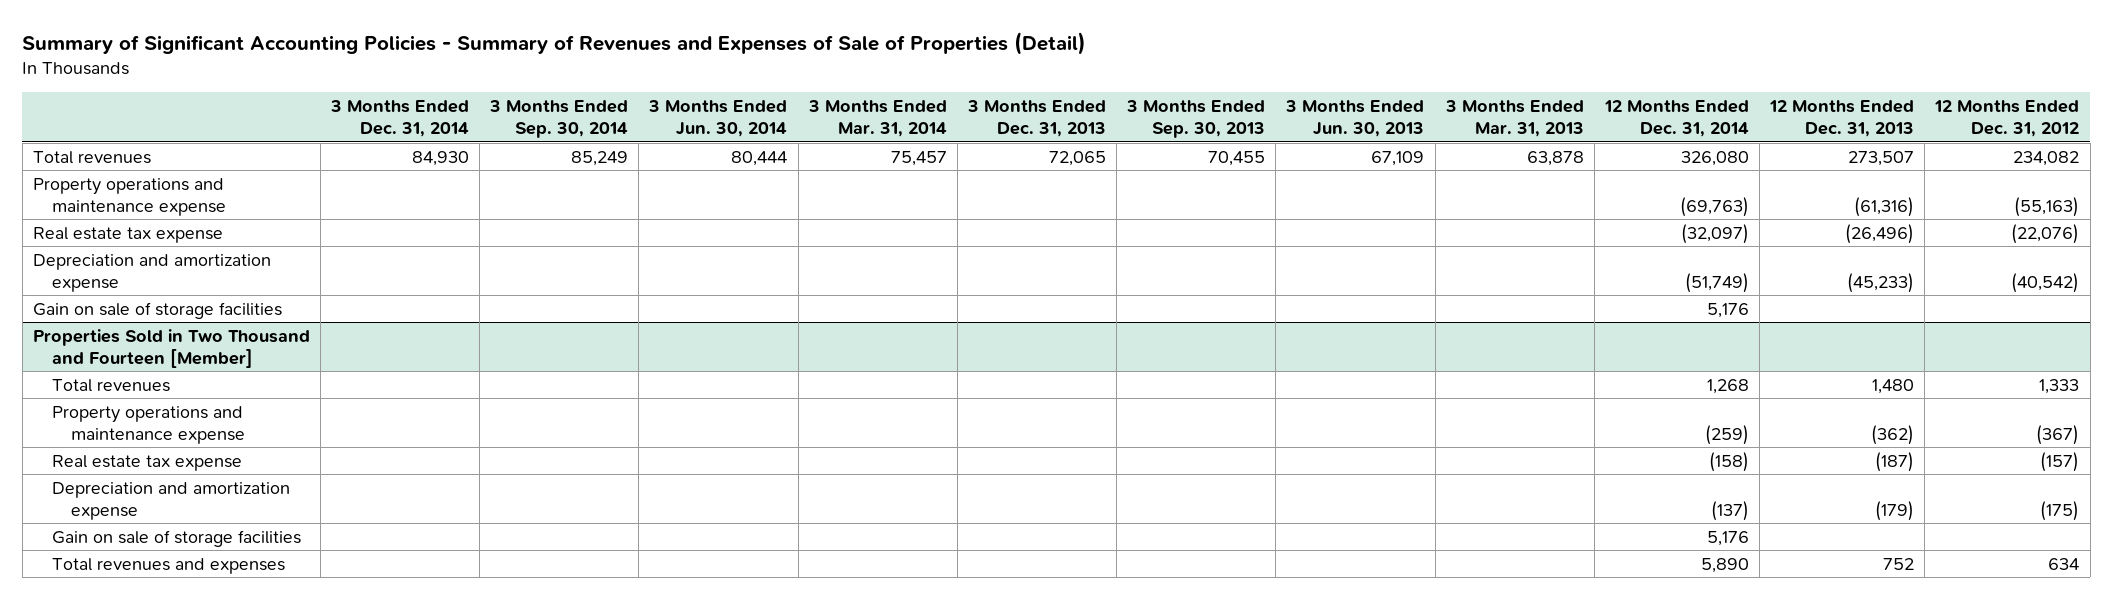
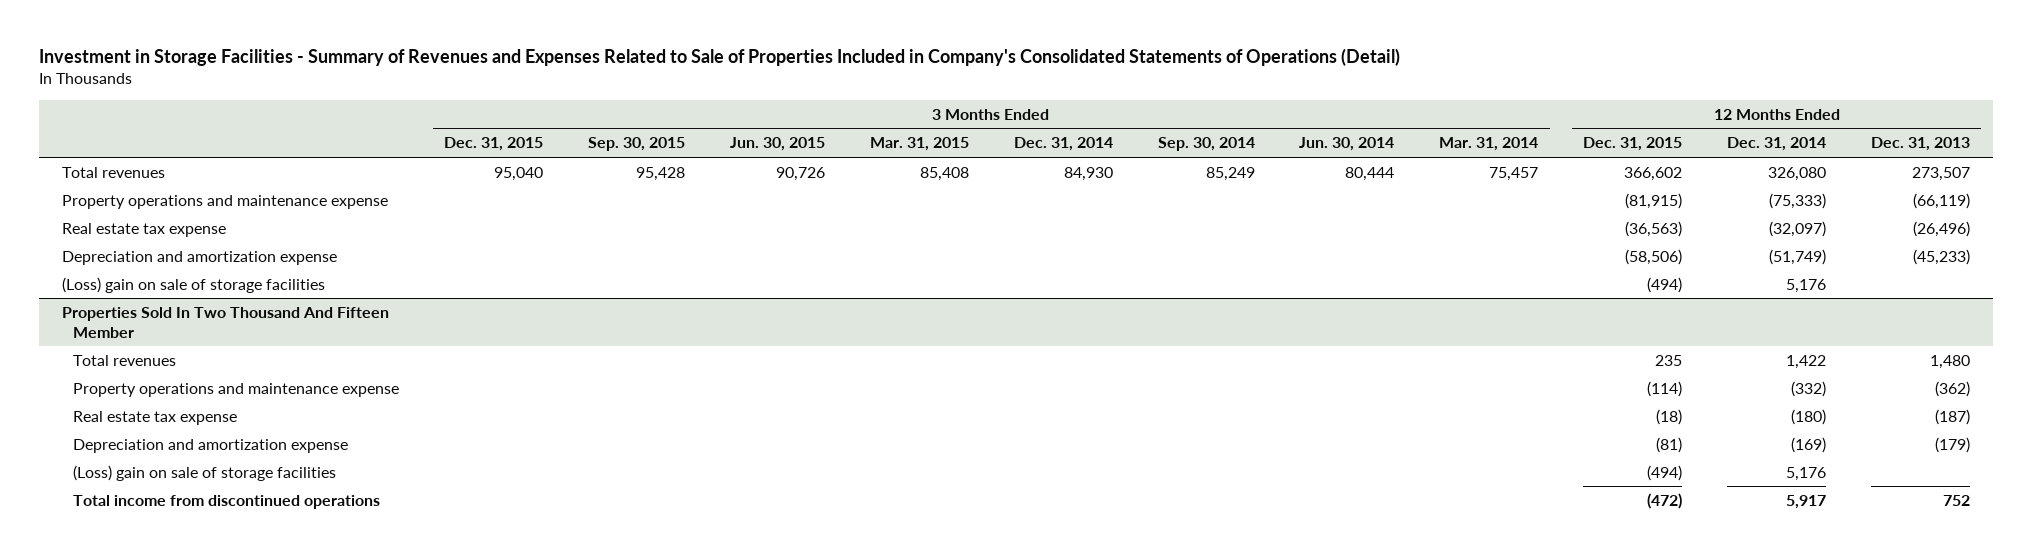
[22,31,1087,55] Summary of Significant Accounting Policies - Summary of Revenues and Expenses of Sale of Properties (Detail) -> [39,48,1401,67] Investment in Storage Facilities - Summary of Revenues and Expenses Related to Sale of Properties Included in Company's Consolidated Statements of Operations (Detail)
[966,99,1106,138] 3 Months Ended Dec. 31, 2013 -> none
[1126,99,1266,139] 3 Months Ended Sep. 30, 2013 -> none
[1285,99,1425,138] 3 Months Ended Jun. 30, 2013 -> none
[1444,99,1584,138] 3 Months Ended Mar. 31, 2013 -> none
[1934,99,2080,138] 12 Months Ended Dec. 31, 2012 -> none
none -> [443,137,543,152] Dec. 31, 2015
none -> [587,137,685,152] Sep. 30, 2015
none -> [729,137,825,152] Jun. 30, 2015
none -> [869,137,969,152] Mar. 31, 2015
none -> [1583,137,1683,152] Dec. 31, 2015
[1679,196,1749,217] (69,763) -> [1769,192,1827,209] (75,333)
[1854,196,1915,217] (61,316) -> [1913,192,1971,209] (66,119)
[52,557,286,574] Total revenues and expenses -> none
[32,301,282,319] Gain on sale of storage facilities -> [61,276,325,293] (Loss) gain on sale of storage facilities
[32,328,310,368] Properties Sold in Two Thousand and Fourteen [Member] -> [61,306,389,338] Properties Sold In Two Thousand And Fifteen Member
[1706,378,1749,394] 1,268 -> [1786,354,1827,369] 1,422
[1704,424,1749,445] (259) -> [1791,380,1827,397] (332)
[1708,451,1749,472] (158) -> [1791,408,1827,425] (180)
[1710,500,1749,521] (137) -> [1791,436,1827,453] (169)
[52,529,302,547] Gain on sale of storage facilities -> [72,464,336,481] (Loss) gain on sale of storage facilities
none -> [72,494,380,509] Total income from discontinued operations

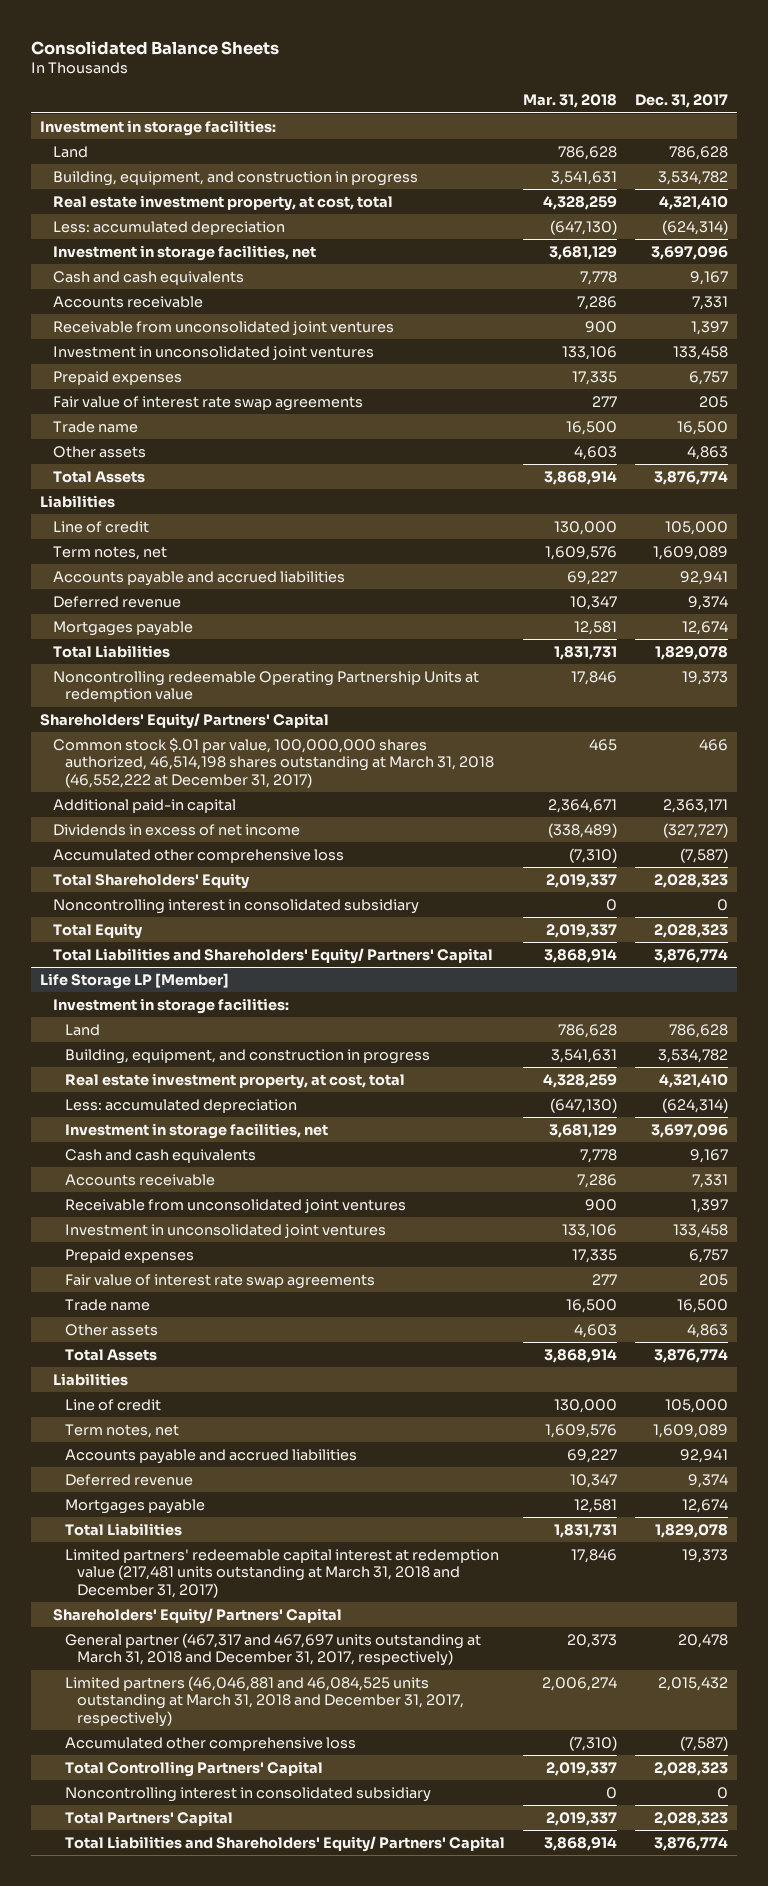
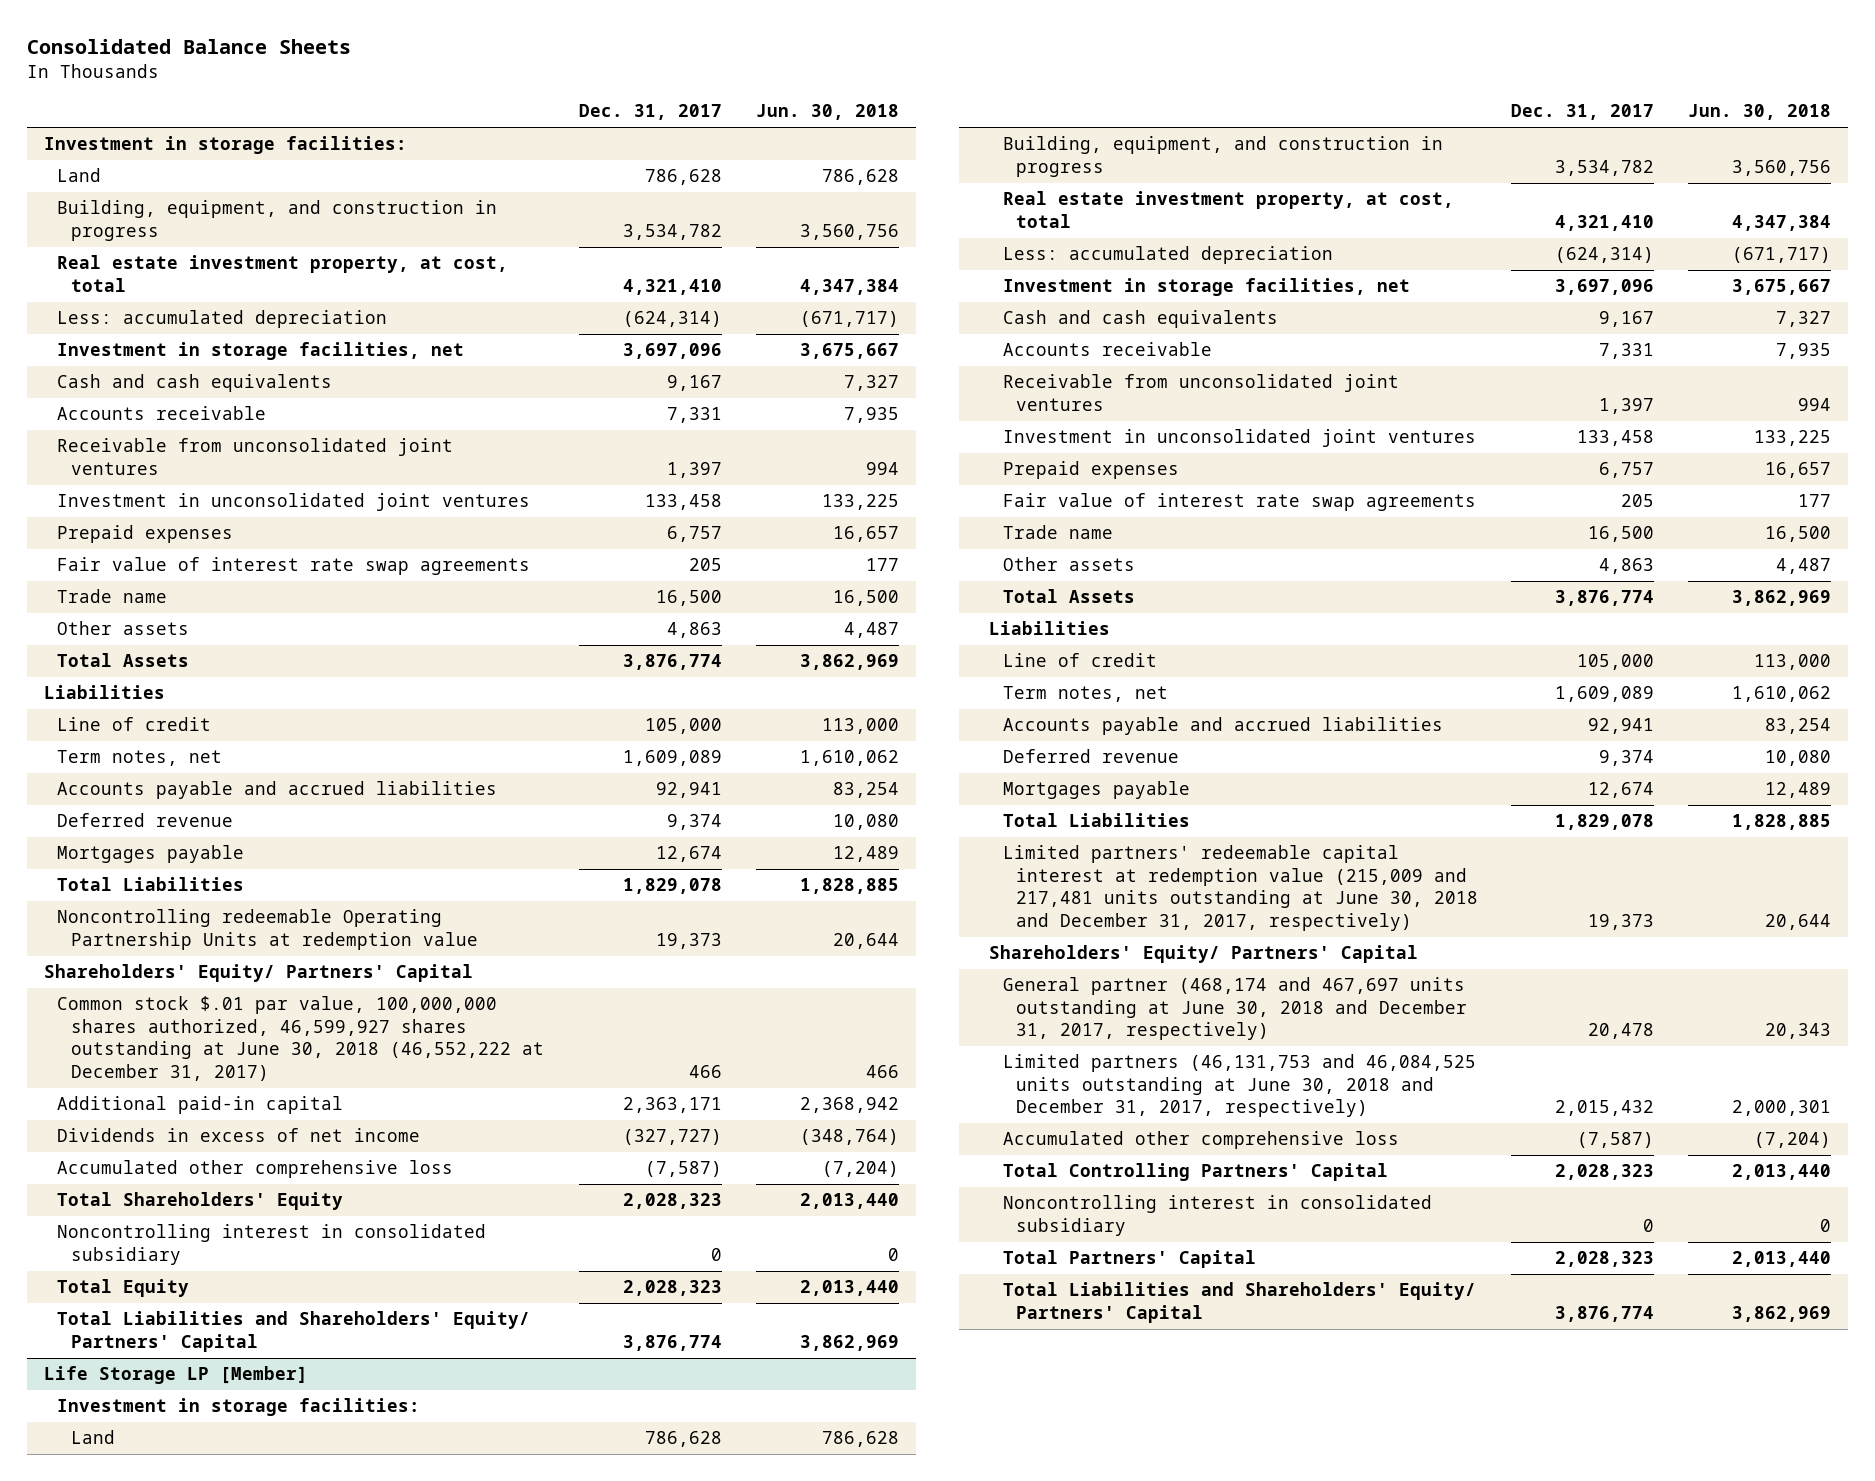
[522,94,617,109] Mar. 31, 2018 -> none
none -> [756,104,900,121] Jun. 30, 2018
[52,737,494,788] Common stock $.01 par value, 100,000,000 shares authorized, 46,514,198 shares outstanding at March 31, 2018 (46,552,222 at December 31, 2017) -> [57,996,544,1081] Common stock $.01 par value, 100,000,000 shares authorized, 46,599,927 shares outstanding at June 30, 2018 (46,552,222 at December 31, 2017)
[64,1548,499,1598] Limited partners' redeemable capital interest at redemption value (217,481 units outstanding at March 31, 2018 and December 31, 2017) -> [1002,845,1478,931] Limited partners' redeemable capital interest at redemption value (215,009 and 217,481 units outstanding at June 30, 2018 and December 31, 2017, respectively)
[64,1632,481,1667] General partner (467,317 and 467,697 units outstanding at March 31, 2018 and December 31, 2017, respectively) -> [1002,977,1467,1041] General partner (468,174 and 467,697 units outstanding at June 30, 2018 and December 31, 2017, respectively)
[64,1675,465,1727] Limited partners (46,046,881 and 46,084,525 units outstanding at March 31, 2018 and December 31, 2017, respectively) -> [1002,1054,1476,1118] Limited partners (46,131,753 and 46,084,525 units outstanding at June 30, 2018 and December 31, 2017, respectively)

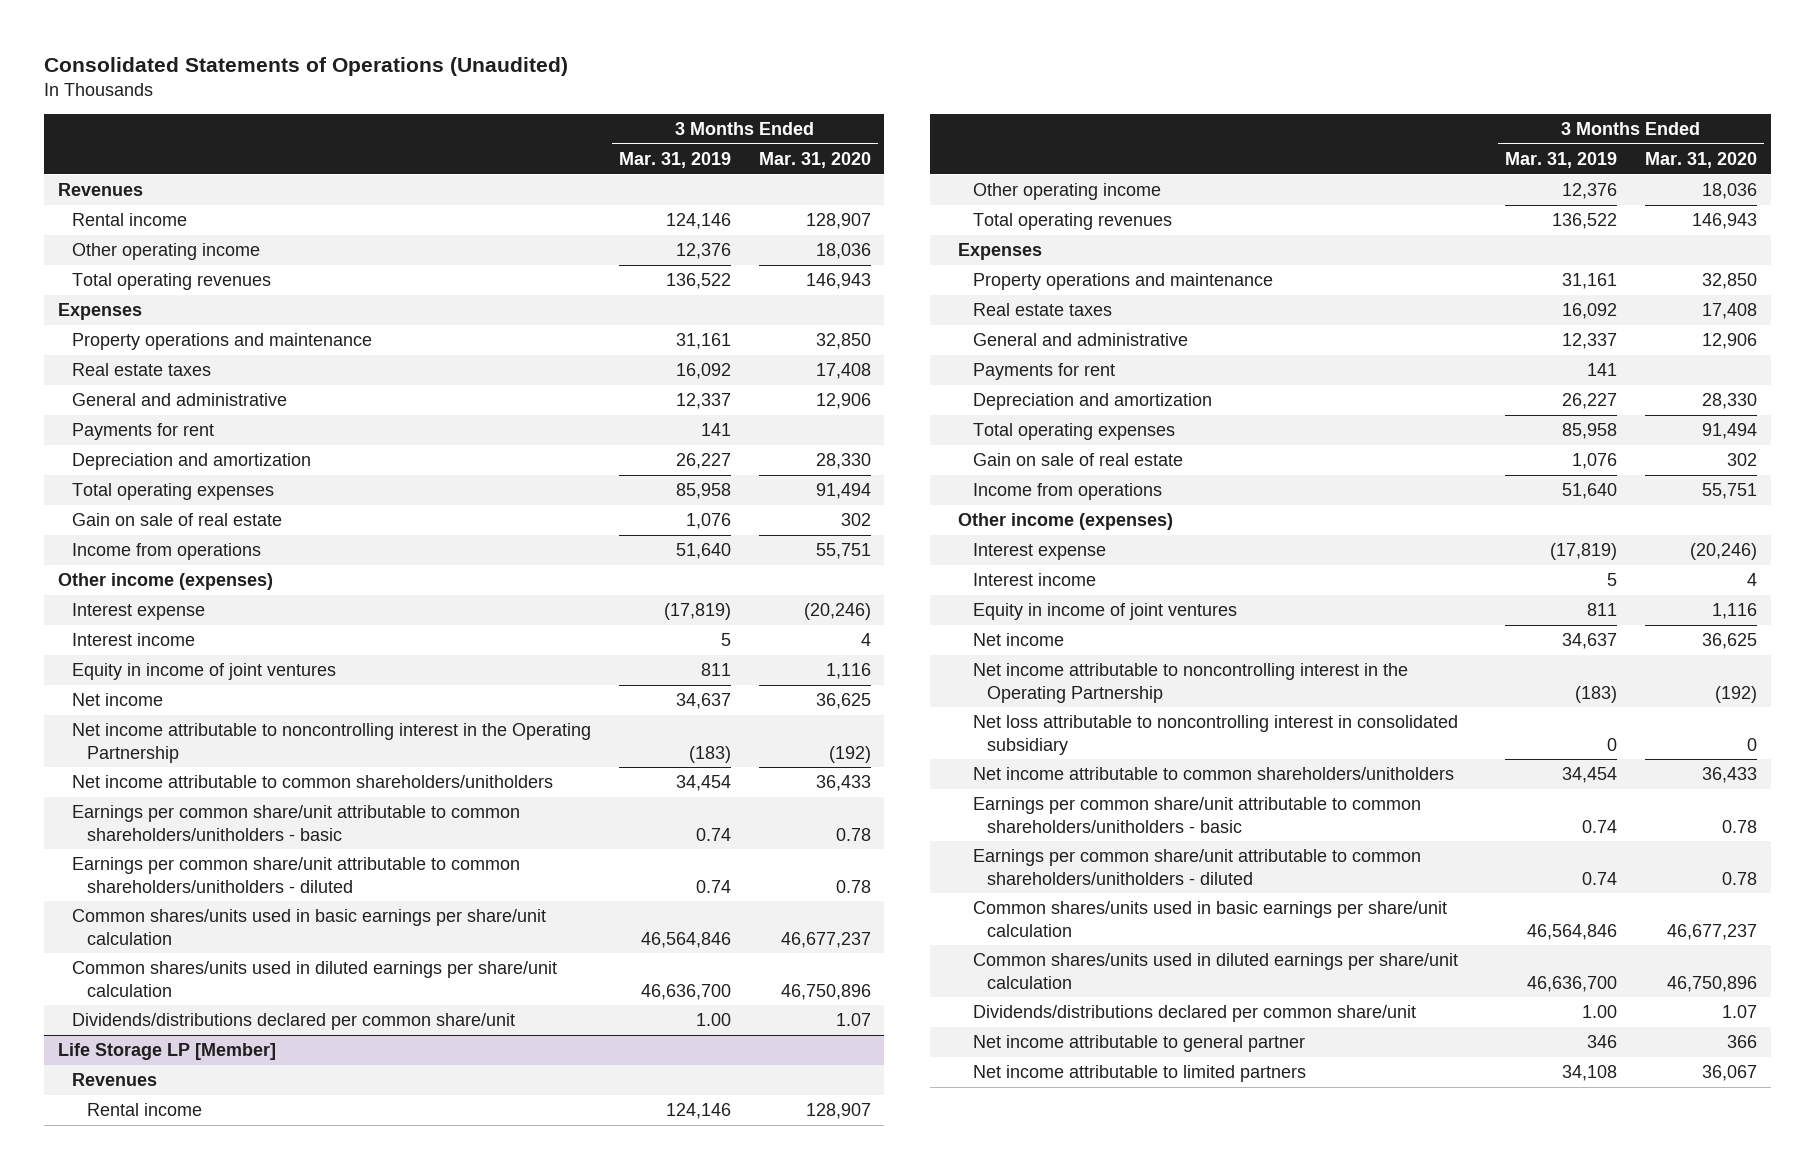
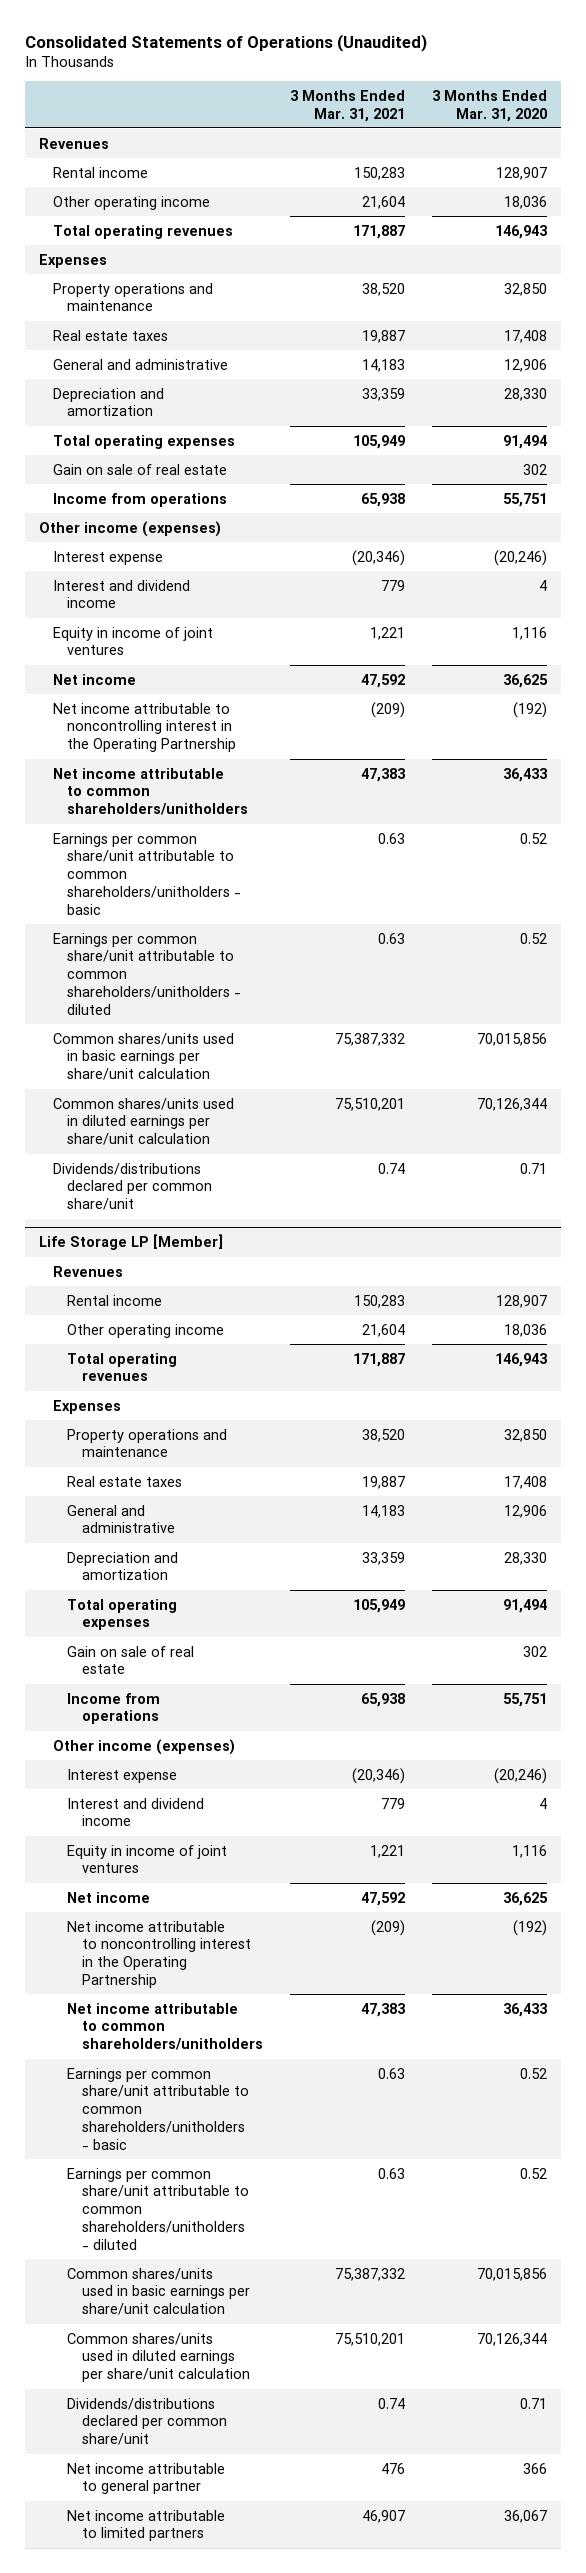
[618,151,731,168] Mar. 31, 2019 -> none
none -> [289,89,405,122] 3 Months Ended Mar. 31, 2021
[72,423,215,441] Payments for rent -> none
[72,633,196,647] Interest income -> [53,579,191,609] Interest and dividend income
[835,827,871,841] 0.78 -> [520,832,548,844] 0.52
[835,879,871,893] 0.78 -> [520,932,548,944] 0.52
[780,931,871,948] 46,677,237 -> [477,1032,548,1046] 70,015,856
[780,983,871,1000] 46,750,896 -> [477,1097,548,1111] 70,126,344
[835,1013,871,1027] 1.07 -> [520,1162,548,1174] 0.71
[972,363,1115,381] Payments for rent -> none
[972,573,1096,587] Interest income -> [67,1797,205,1827] Interest and dividend income
[972,715,1458,755] Net loss attributable to noncontrolling interest in consolidated subsidiary -> none
[1721,819,1757,833] 0.78 -> [520,2067,548,2079] 0.52
[1721,871,1757,885] 0.78 -> [520,2167,548,2179] 0.52
[1666,923,1757,940] 46,677,237 -> [477,2267,548,2281] 70,015,856
[1666,975,1757,992] 46,750,896 -> [477,2332,548,2346] 70,126,344
[1721,1005,1757,1019] 1.07 -> [520,2397,548,2409] 0.71

